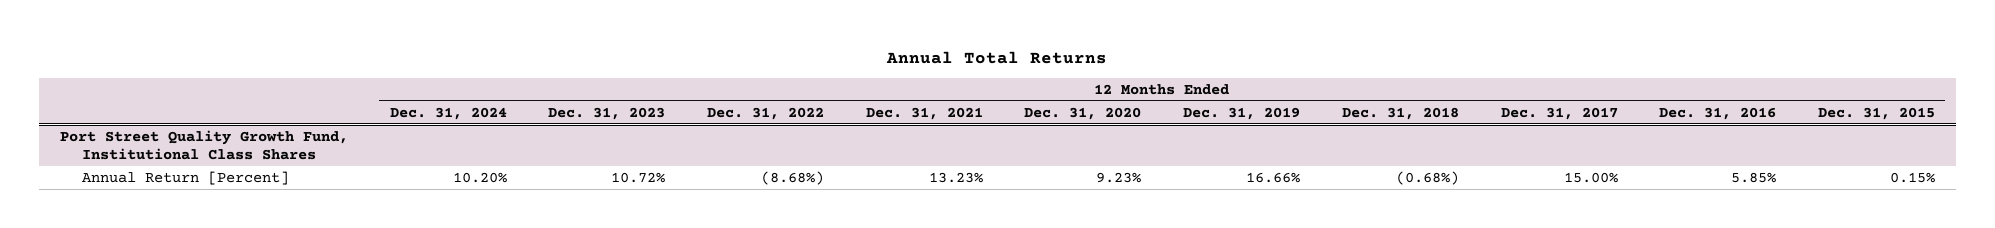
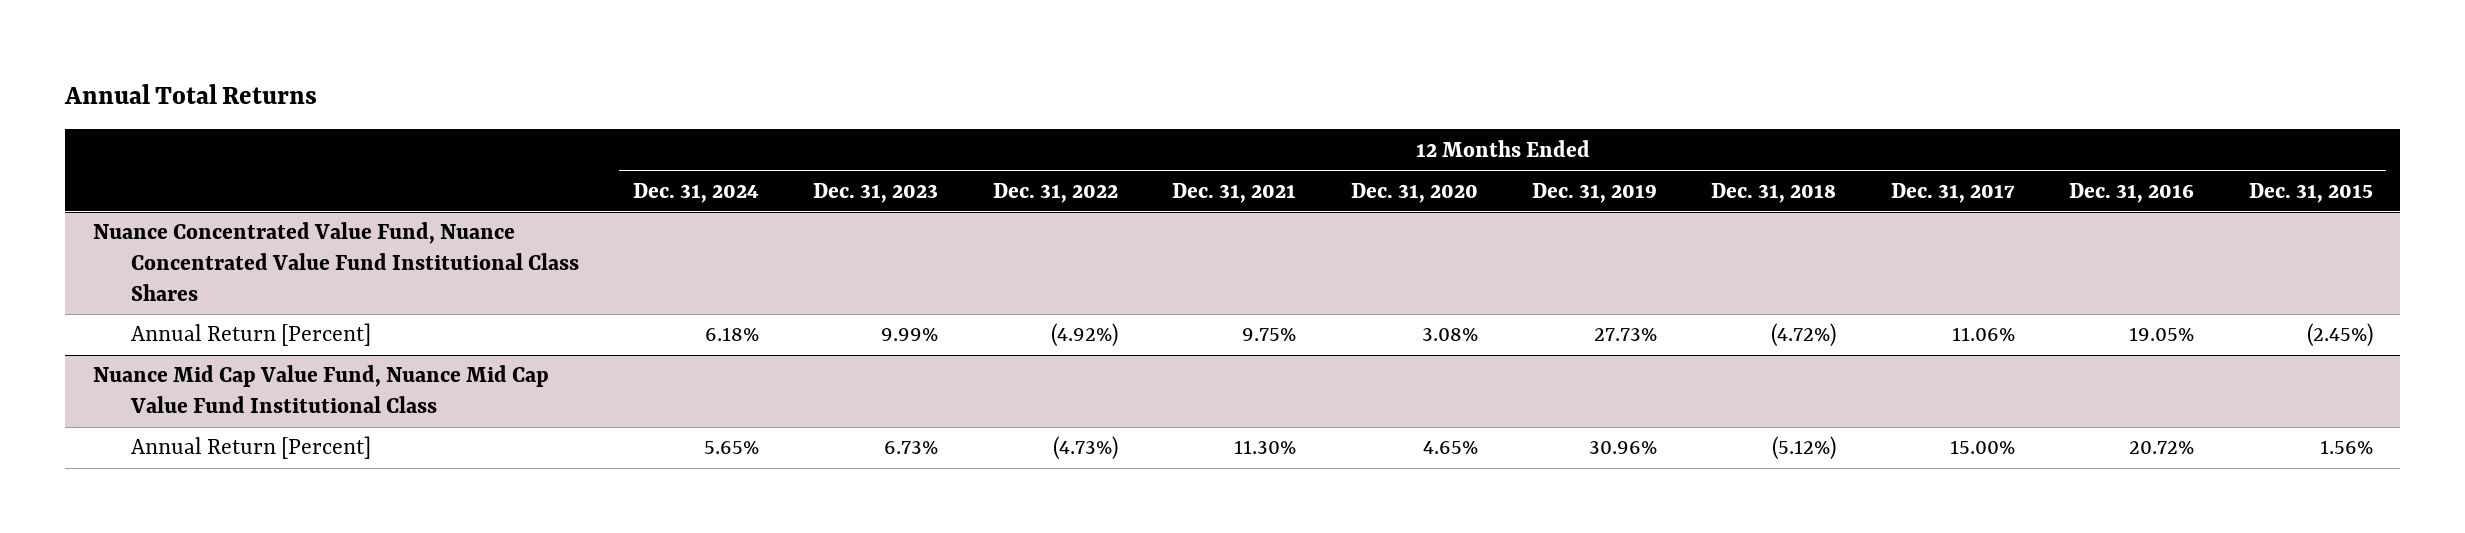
[59,129,348,160] Port Street Quality Growth Fund, Institutional Class Shares -> none
none -> [92,222,579,302] Nuance Concentrated Value Fund, Nuance Concentrated Value Fund Institutional Class Shares
[452,171,507,183] 10.20% -> [705,327,760,342] 6.18%
[611,171,666,183] 10.72% -> [881,328,939,342] 9.99%
[760,170,824,185] (8.68%) -> [1050,323,1118,348] (4.92%)
[928,171,983,183] 13.23% -> [1242,328,1297,342] 9.75%
[1096,171,1142,183] 9.23% -> [1421,328,1478,342] 3.08%
[1246,171,1301,183] 16.66% -> [1594,328,1658,342] 27.73%
[1395,170,1459,185] (0.68%) -> [1771,323,1837,348] (4.72%)
[1563,171,1618,183] 15.00% -> [1951,327,2015,342] 11.06%
[1731,171,1777,183] 5.85% -> [2129,327,2195,342] 19.05%
[1890,171,1936,183] 0.15% -> [2306,323,2373,348] (2.45%)
none -> [92,365,549,414] Nuance Mid Cap Value Fund, Nuance Mid Cap Value Fund Institutional Class
none -> [130,436,371,460] Annual Return [Percent]

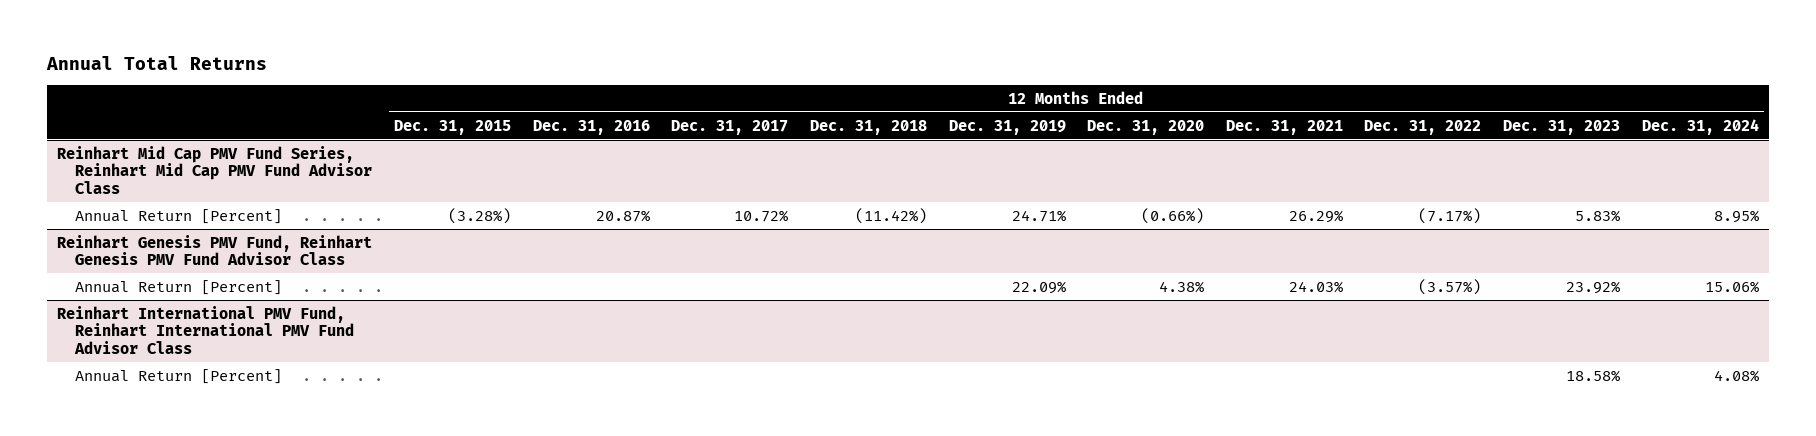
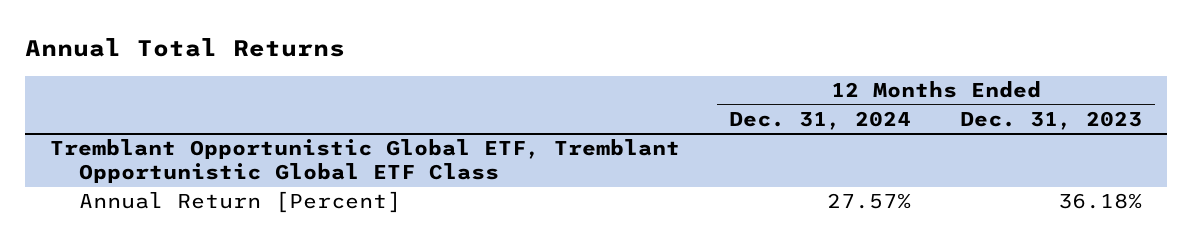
[394,119,512,135] Dec. 31, 2015 -> none
[532,119,650,135] Dec. 31, 2016 -> none
[671,119,789,135] Dec. 31, 2017 -> none
[809,119,927,135] Dec. 31, 2018 -> none
[948,119,1066,135] Dec. 31, 2019 -> none
[1087,119,1205,135] Dec. 31, 2020 -> none
[1225,119,1343,135] Dec. 31, 2021 -> none
[1364,119,1482,135] Dec. 31, 2022 -> none
[57,145,373,195] Reinhart Mid Cap PMV Fund Series, Reinhart Mid Cap PMV Fund Advisor Class -> none
[57,234,373,266] Reinhart Genesis PMV Fund, Reinhart Genesis PMV Fund Advisor Class -> none
[75,279,283,295] Annual Return [Percent] -> none
[57,305,355,355] Reinhart International PMV Fund, Reinhart International PMV Fund Advisor Class -> none
[75,368,283,384] Annual Return [Percent] -> none
none -> [49,139,680,184] Tremblant Opportunistic Global ETF, Tremblant Opportunistic Global ETF Class
[1575,209,1621,222] 5.83% -> [1058,193,1143,210] 36.18%
[1713,209,1759,223] 8.95% -> [826,193,911,210] 27.57%

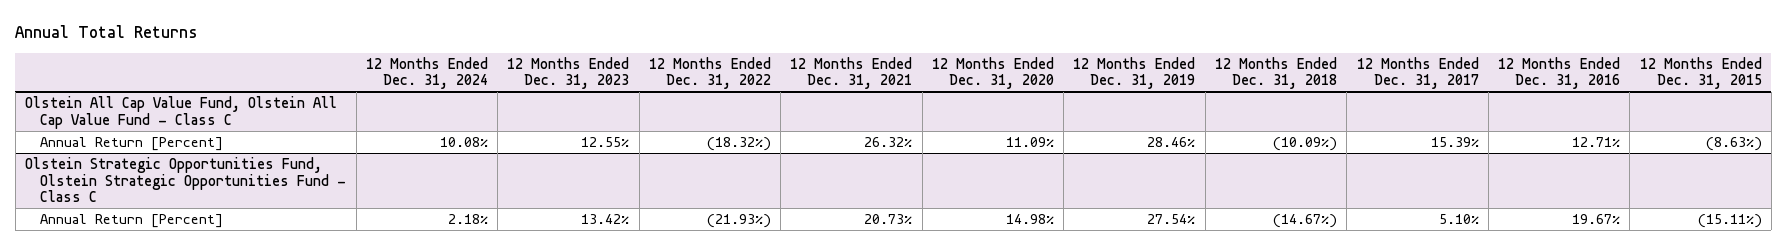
none -> [648,56,771,90] 12 Months Ended Dec. 31, 2022
none -> [790,56,913,90] 12 Months Ended Dec. 31, 2021
none -> [931,56,1054,90] 12 Months Ended Dec. 31, 2020
none -> [1073,56,1196,90] 12 Months Ended Dec. 31, 2019
none -> [1215,56,1338,90] 12 Months Ended Dec. 31, 2018
none -> [1356,56,1479,90] 12 Months Ended Dec. 31, 2017
none -> [1498,56,1621,90] 12 Months Ended Dec. 31, 2016
none -> [1639,56,1762,90] 12 Months Ended Dec. 31, 2015
[49,139,680,184] Tremblant Opportunistic Global ETF, Tremblant Opportunistic Global ETF Class -> none
none -> [25,96,338,129] Olstein All Cap Value Fund, Olstein All Cap Value Fund - Class C
[826,193,911,210] 27.57% -> [439,137,488,148] 10.08%
[1058,193,1143,210] 36.18% -> [581,137,630,148] 12.55%
none -> [25,157,347,203] Olstein Strategic Opportunities Fund, Olstein Strategic Opportunities Fund - Class C
none -> [40,214,224,229] Annual Return [Percent]

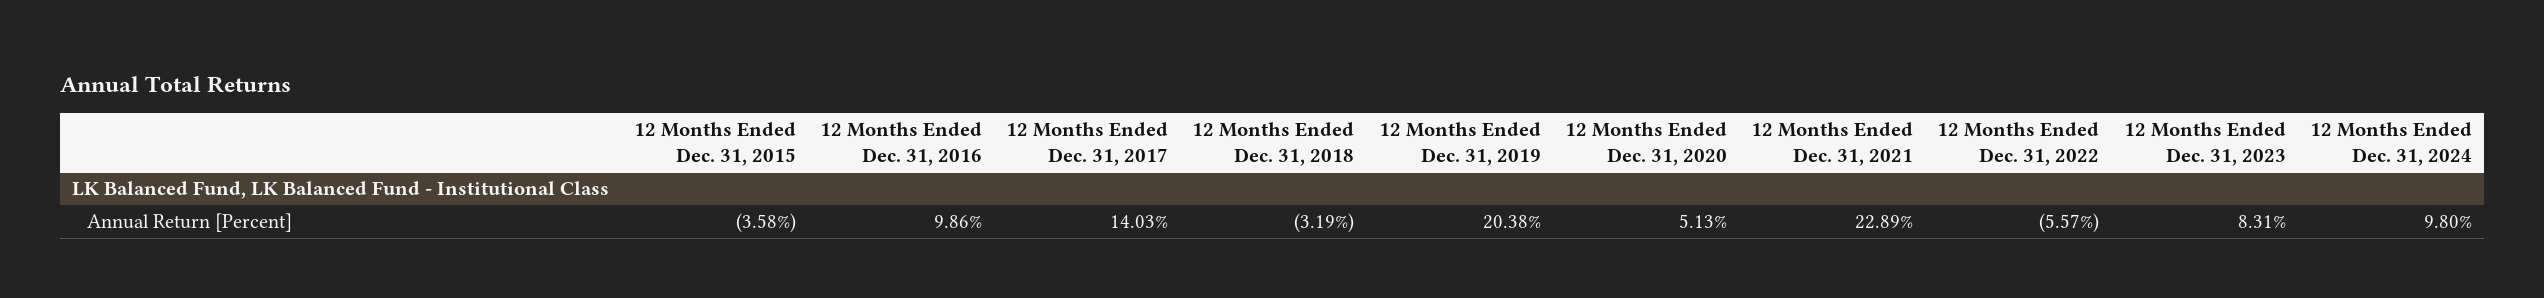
[25,96,338,129] Olstein All Cap Value Fund, Olstein All Cap Value Fund - Class C -> none
[25,157,347,203] Olstein Strategic Opportunities Fund, Olstein Strategic Opportunities Fund - Class C -> none
[40,214,224,229] Annual Return [Percent] -> none
none -> [72,181,610,200] LK Balanced Fund, LK Balanced Fund - Institutional Class
[439,137,488,148] 10.08% -> [2423,215,2472,229] 9.80%
[581,137,630,148] 12.55% -> [2237,215,2286,229] 8.31%
[706,137,771,152] (18.32%) -> [2039,213,2100,234] (5.57%)
[864,137,913,148] 26.32% -> [1855,215,1914,230] 22.89%
[1005,137,1054,148] 11.09% -> [1678,214,1727,229] 5.13%
[1147,137,1196,148] 28.46% -> [1482,215,1541,230] 20.38%
[1273,137,1338,152] (10.09%) -> [1294,213,1355,234] (3.19%)
[1430,137,1479,148] 15.39% -> [1110,215,1169,229] 14.03%
[1572,137,1621,148] 12.71% -> [933,215,982,229] 9.86%
[1705,137,1762,152] (8.63%) -> [735,213,796,234] (3.58%)

